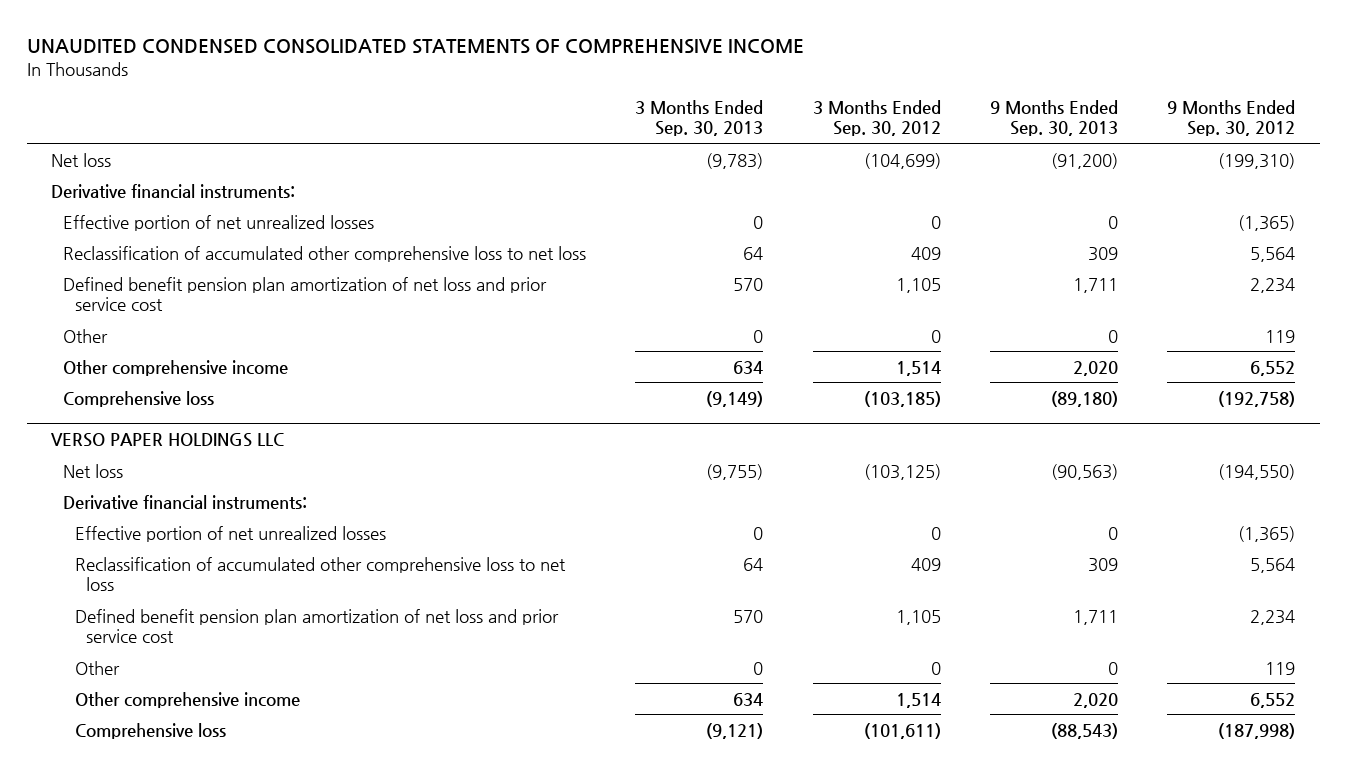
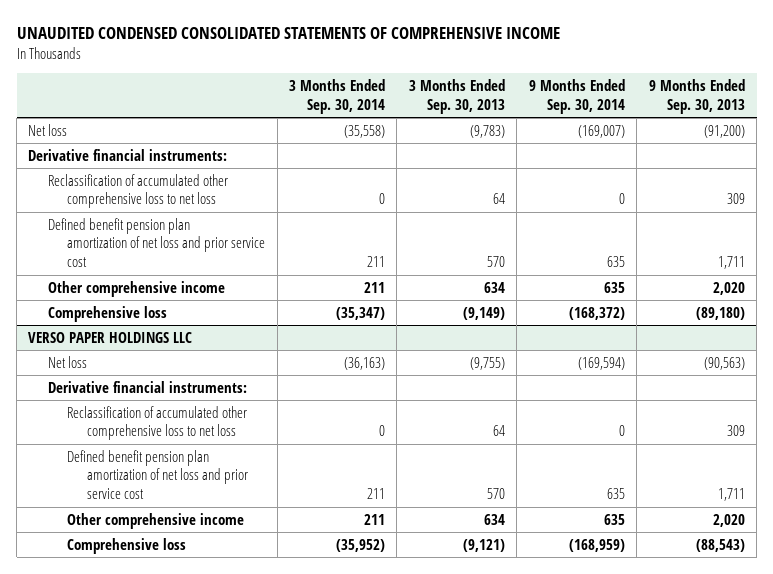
[812,99,941,137] 3 Months Ended Sep. 30, 2012 -> none
[1167,99,1296,137] 9 Months Ended Sep. 30, 2012 -> none
none -> [289,79,386,114] 3 Months Ended Sep. 30, 2014
none -> [528,79,625,114] 9 Months Ended Sep. 30, 2014
[63,214,375,231] Effective portion of net unrealized losses -> none
[63,328,109,343] Other -> none
[74,525,386,542] Effective portion of net unrealized losses -> none
[74,660,120,675] Other -> none

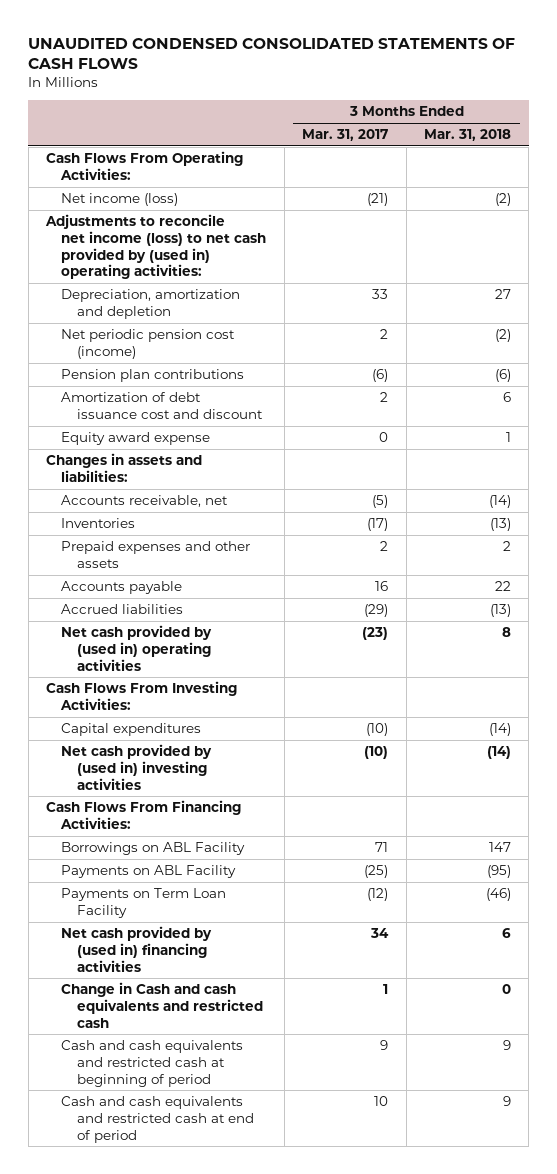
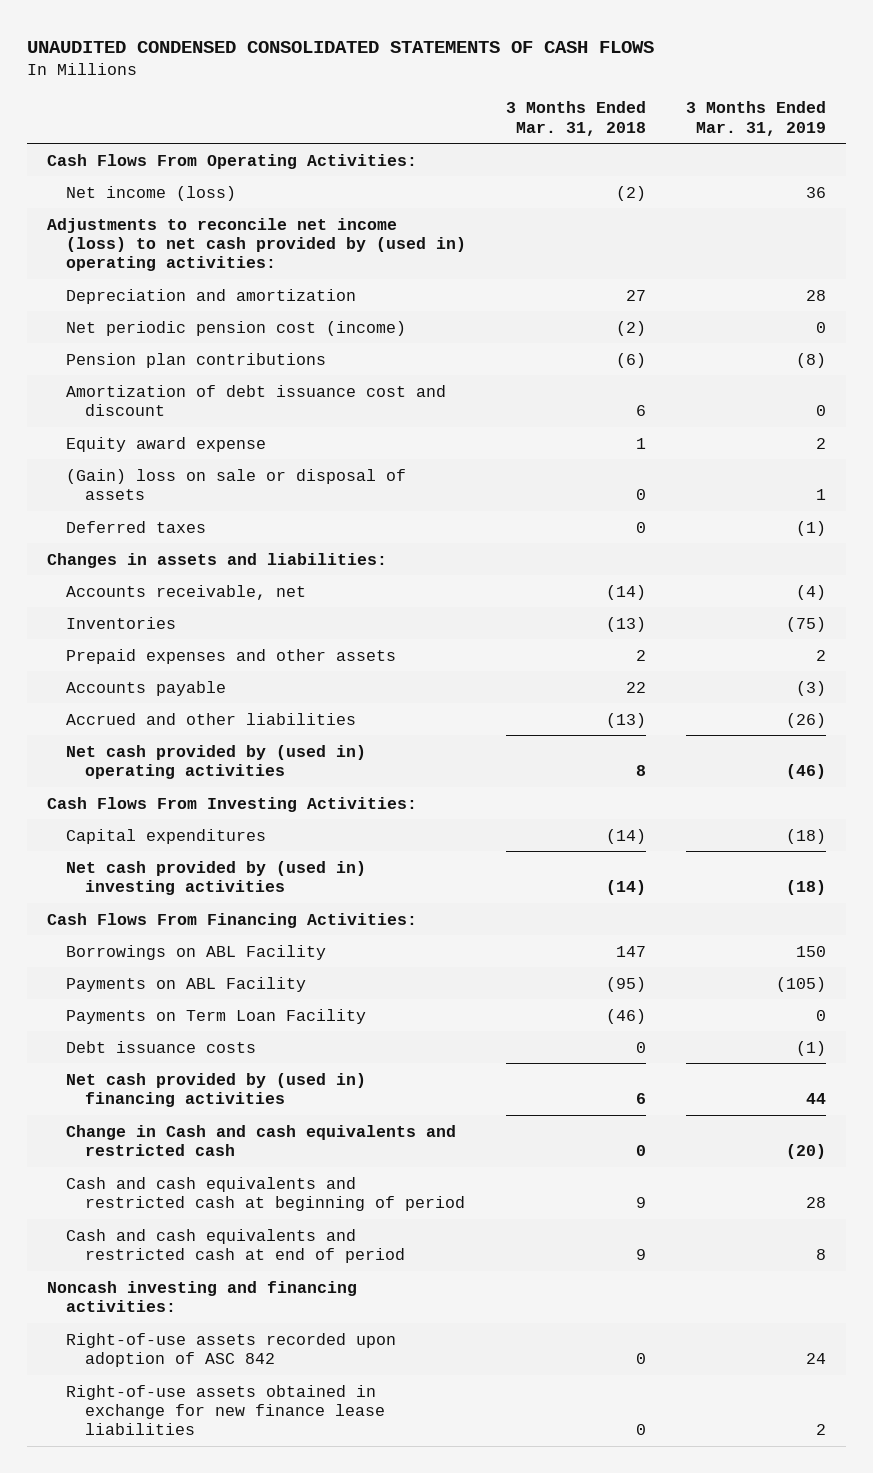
[302,129,389,142] Mar. 31, 2017 -> none
none -> [686,101,827,136] 3 Months Ended Mar. 31, 2019
[61,289,241,319] Depreciation, amortization and depletion -> [66,288,357,304] Depreciation and amortization
none -> [66,468,407,500] (Gain) loss on sale or disposal of assets
none -> [66,520,207,533] Deferred taxes
[61,604,184,615] Accrued liabilities -> [66,712,357,725] Accrued and other liabilities
none -> [66,1040,257,1053] Debt issuance costs
none -> [47,1280,358,1312] Noncash investing and financing activities:
none -> [66,1332,397,1367] Right-of-use assets recorded upon adoption of ASC 842
none -> [66,1384,386,1436] Right-of-use assets obtained in exchange for new finance lease liabilities

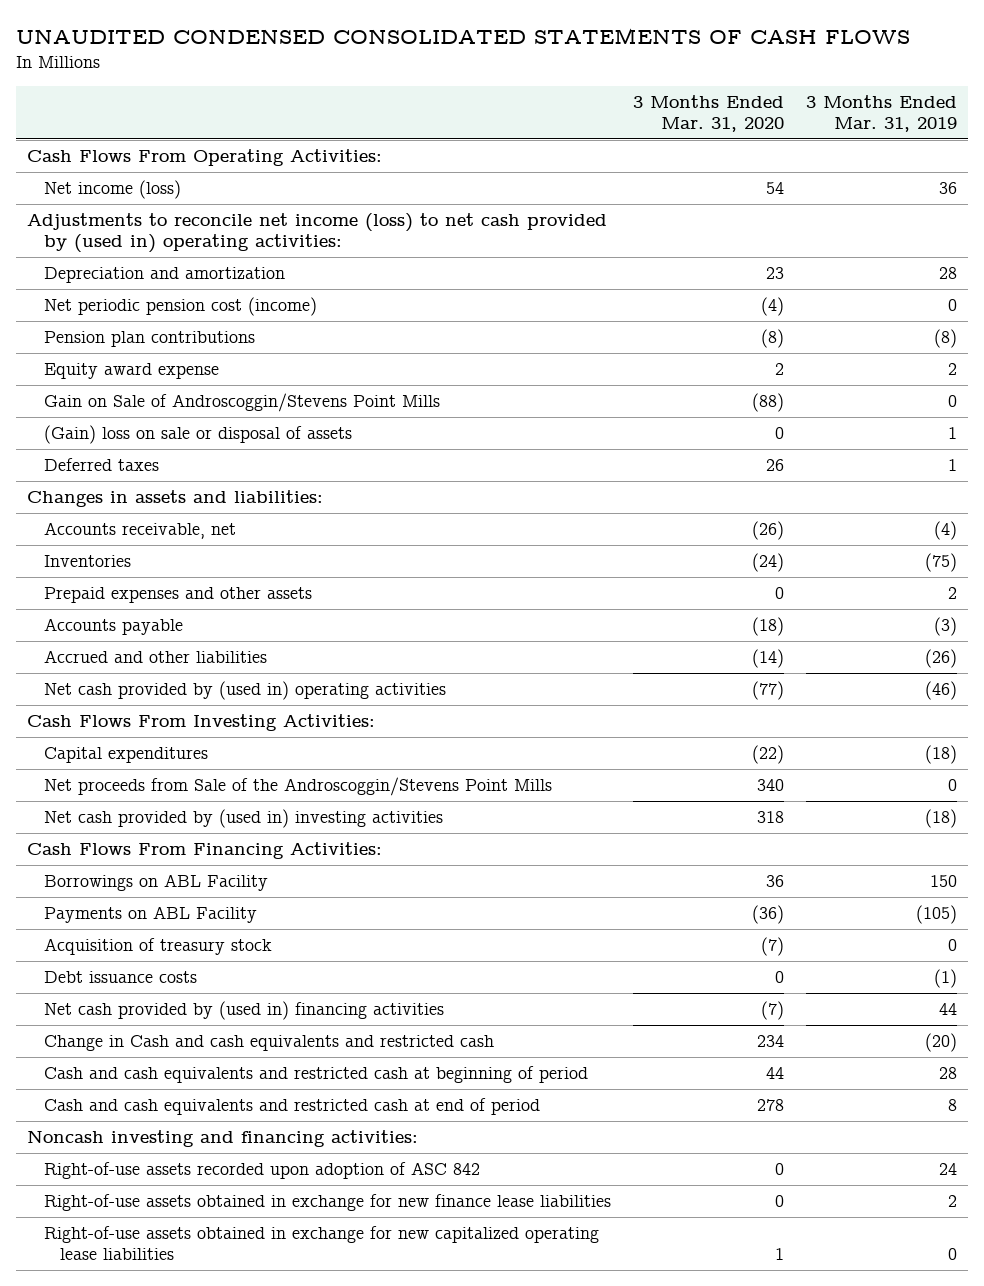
[506,101,647,136] 3 Months Ended Mar. 31, 2018 -> none
none -> [632,95,784,132] 3 Months Ended Mar. 31, 2020
[66,384,447,416] Amortization of debt issuance cost and discount -> none
none -> [43,393,440,413] Gain on Sale of Androscoggin/Stevens Point Mills
[796,520,827,536] (1) -> [948,459,958,472] 1
none -> [43,777,552,797] Net proceeds from Sale of the Androscoggin/Stevens Point Mills
[66,1008,367,1024] Payments on Term Loan Facility -> none
none -> [43,938,272,956] Acquisition of treasury stock
none -> [43,1226,599,1260] Right-of-use assets obtained in exchange for new capitalized operating lease liabilities

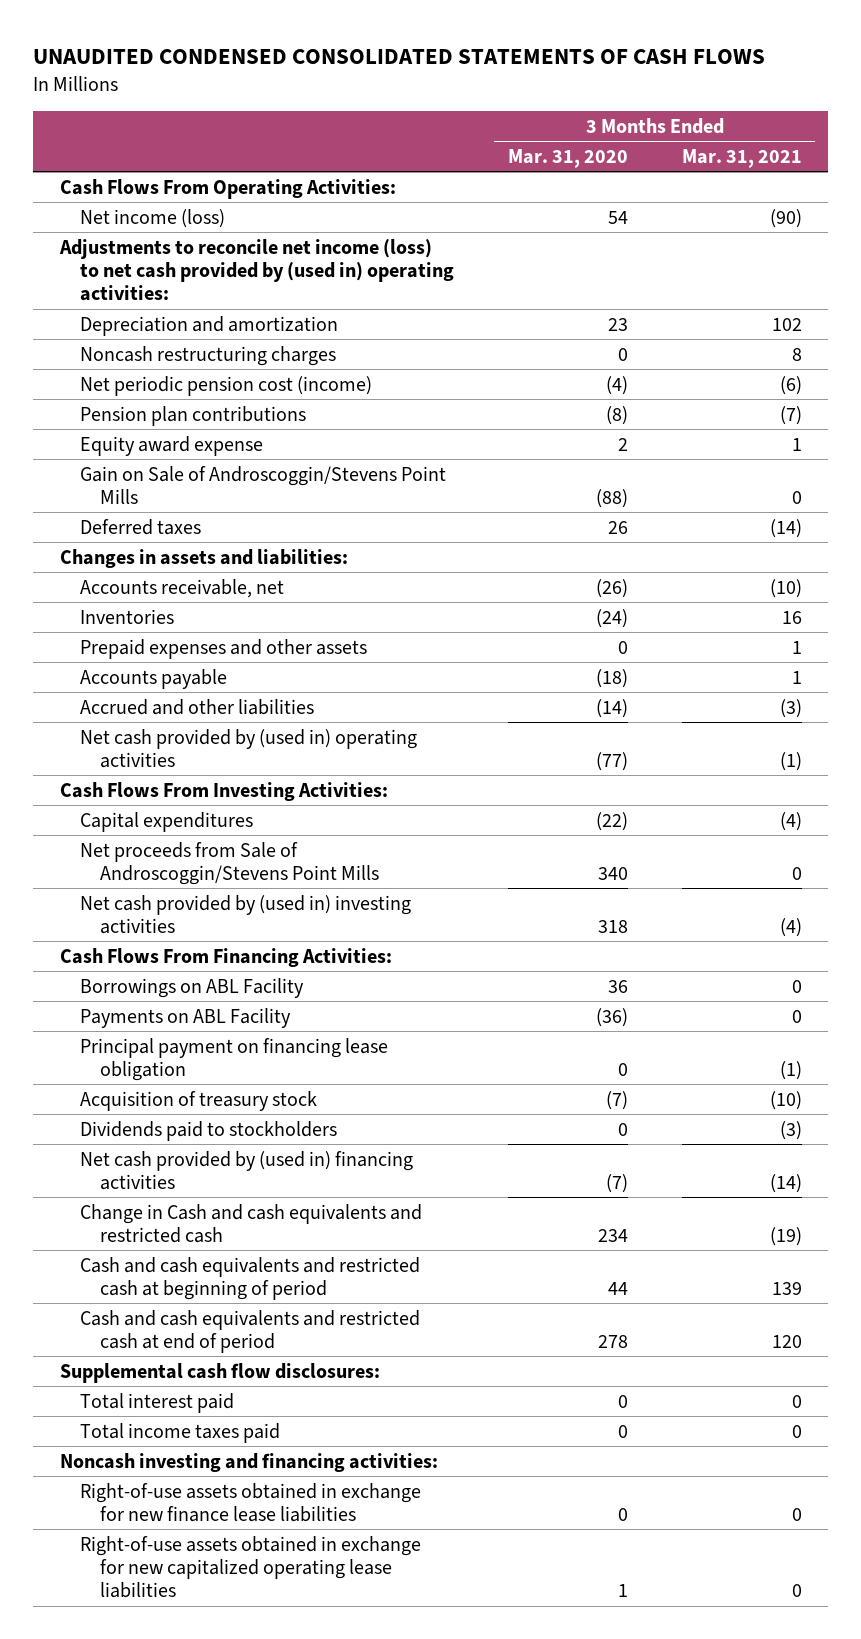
[806,95,958,132] 3 Months Ended Mar. 31, 2019 -> none
none -> [681,148,802,168] Mar. 31, 2021
none -> [79,345,336,366] Noncash restructuring charges
[43,425,352,445] (Gain) loss on sale or disposal of assets -> none
[43,777,552,797] Net proceeds from Sale of the Androscoggin/Stevens Point Mills -> [79,841,379,885] Net proceeds from Sale of Androscoggin/Stevens Point Mills
none -> [79,1037,388,1081] Principal payment on financing lease obligation
[43,971,197,984] Debt issuance costs -> none
none -> [79,1120,337,1141] Dividends paid to stockholders
none -> [59,1362,380,1383] Supplemental cash flow disclosures:
none -> [79,1392,234,1413] Total interest paid
none -> [79,1422,280,1443] Total income taxes paid
[43,1162,480,1180] Right-of-use assets recorded upon adoption of ASC 842 -> none

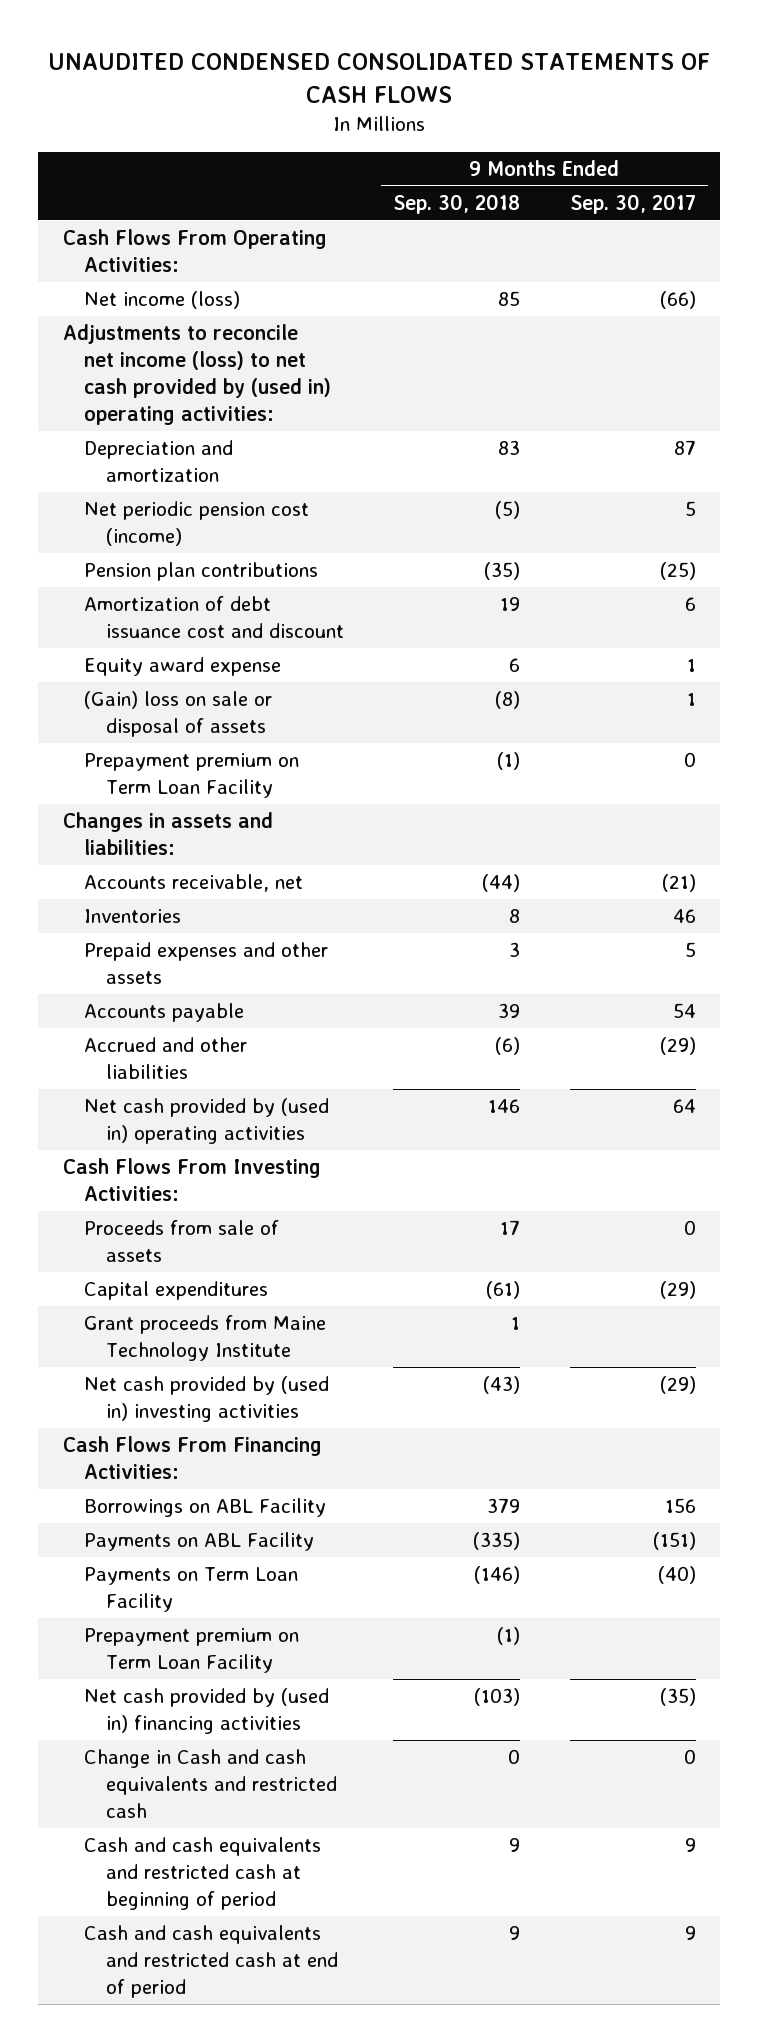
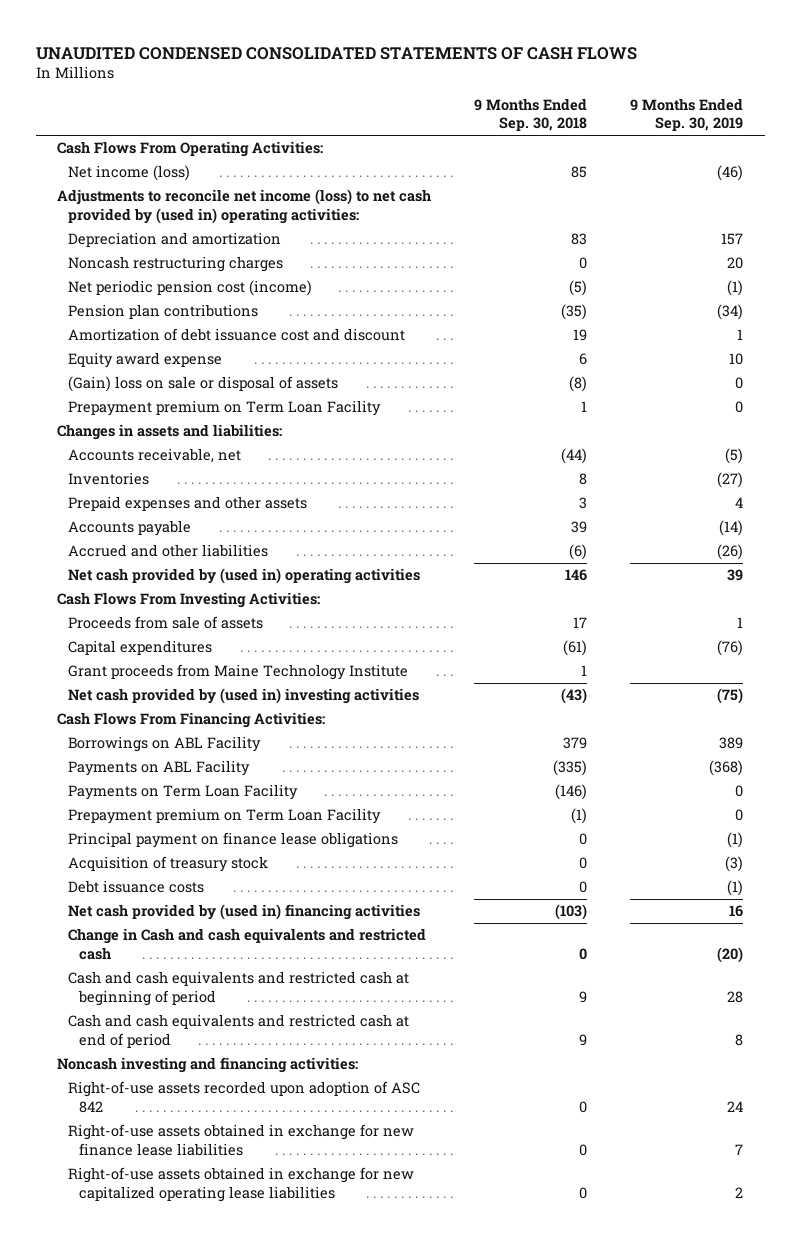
[569,193,696,214] Sep. 30, 2017 -> none
none -> [630,98,744,132] 9 Months Ended Sep. 30, 2019
none -> [68,256,284,273] Noncash restructuring charges
[497,752,521,771] (1) -> [581,401,588,413] 1
none -> [68,832,399,849] Principal payment on finance lease obligations
none -> [68,856,269,873] Acquisition of treasury stock
none -> [68,880,205,894] Debt issuance costs
none -> [57,1057,359,1074] Noncash investing and financing activities:
none -> [68,1081,421,1113] Right-of-use assets recorded upon adoption of ASC 842
none -> [68,1124,415,1156] Right-of-use assets obtained in exchange for new finance lease liabilities
none -> [68,1167,415,1202] Right-of-use assets obtained in exchange for new capitalized operating lease liabilities

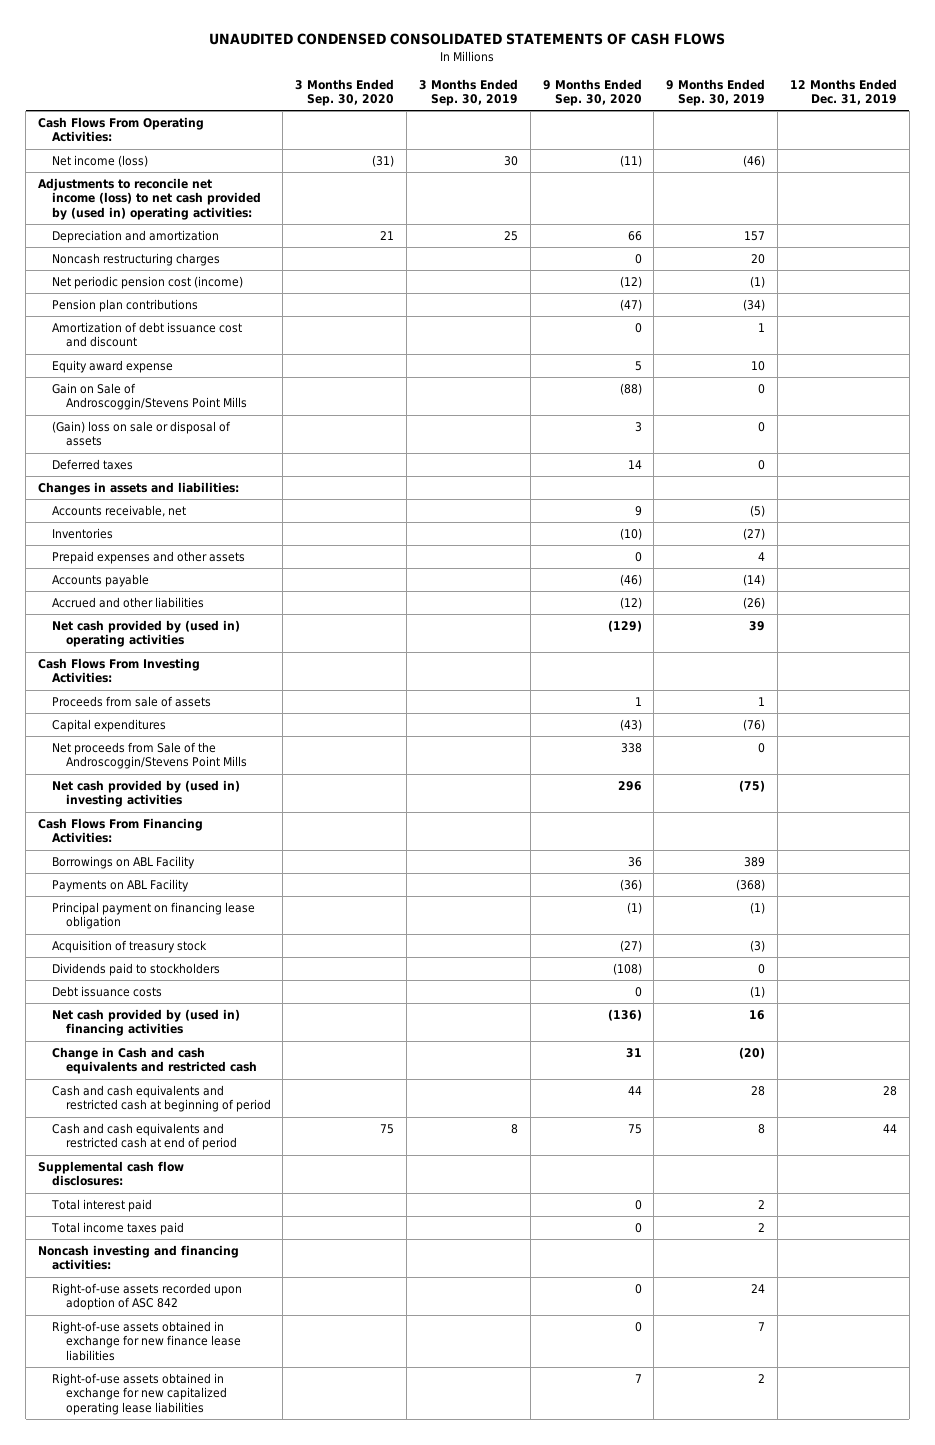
[474,98,588,132] 9 Months Ended Sep. 30, 2018 -> none
none -> [295,78,395,106] 3 Months Ended Sep. 30, 2020
none -> [418,78,518,106] 3 Months Ended Sep. 30, 2019
none -> [542,78,642,106] 9 Months Ended Sep. 30, 2020
none -> [789,78,897,105] 12 Months Ended Dec. 31, 2019
none -> [51,383,247,411] Gain on Sale of Androscoggin/Stevens Point Mills
[68,400,382,417] Prepayment premium on Term Loan Facility -> none
none -> [51,459,133,471] Deferred taxes
[68,664,409,681] Grant proceeds from Maine Technology Institute -> none
none -> [51,742,247,770] Net proceeds from Sale of the Androscoggin/Stevens Point Mills
[68,784,299,801] Payments on Term Loan Facility -> none
[68,808,382,825] Prepayment premium on Term Loan Facility -> none
[68,832,399,849] Principal payment on finance lease obligations -> [51,902,255,930] Principal payment on financing lease obligation
none -> [51,963,220,977] Dividends paid to stockholders
none -> [38,1161,185,1187] Supplemental cash flow disclosures:
none -> [50,1199,152,1213] Total interest paid
none -> [50,1222,184,1236] Total income taxes paid

